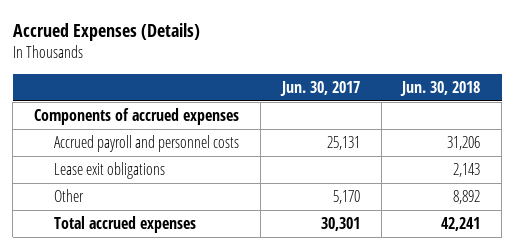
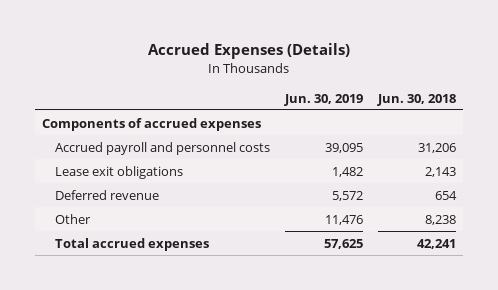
[279,80,360,96] Jun. 30, 2017 -> none
none -> [283,93,363,106] Jun. 30, 2019
none -> [54,189,159,200] Deferred revenue
[453,190,481,205] 8,892 -> [424,214,456,225] 8,238

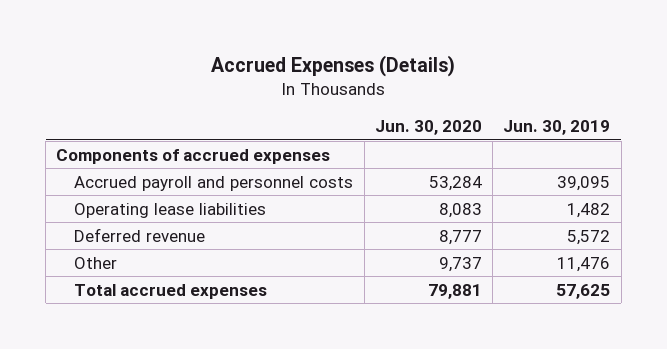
[376,93,456,106] Jun. 30, 2018 -> none
none -> [374,120,482,136] Jun. 30, 2020
[54,165,183,179] Lease exit obligations -> [74,202,267,218] Operating lease liabilities

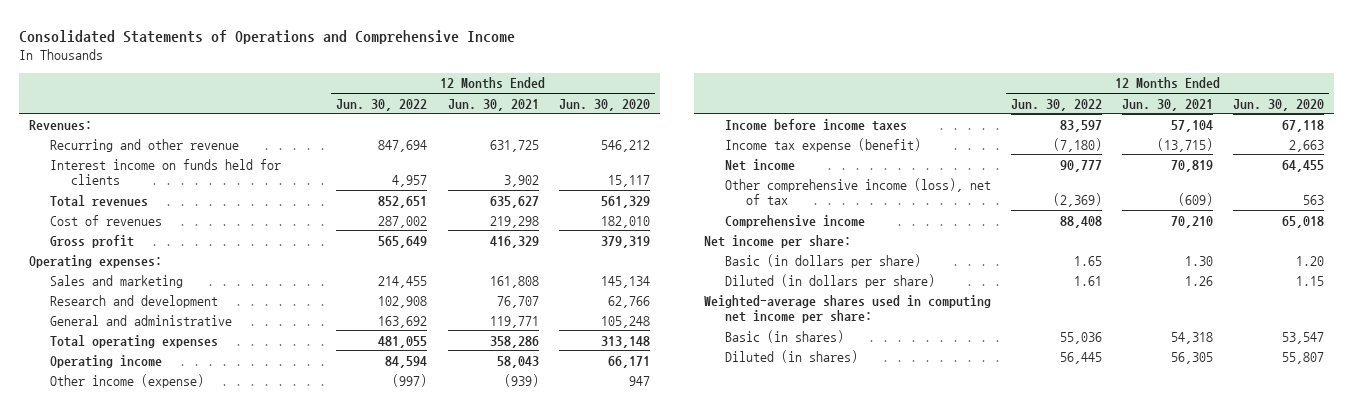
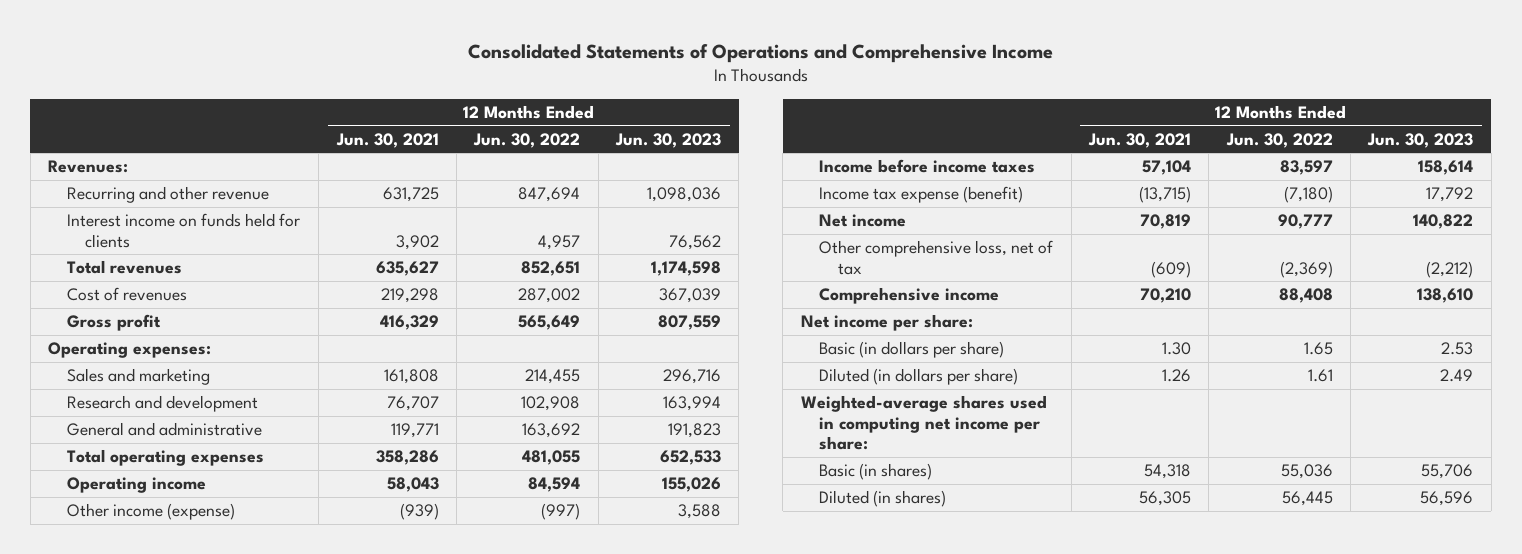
[558,98,650,111] Jun. 30, 2020 -> none
none -> [615,132,722,148] Jun. 30, 2023
[725,177,992,206] Other comprehensive income (loss), net of tax -> [819,240,1054,275] Other comprehensive loss, net of tax

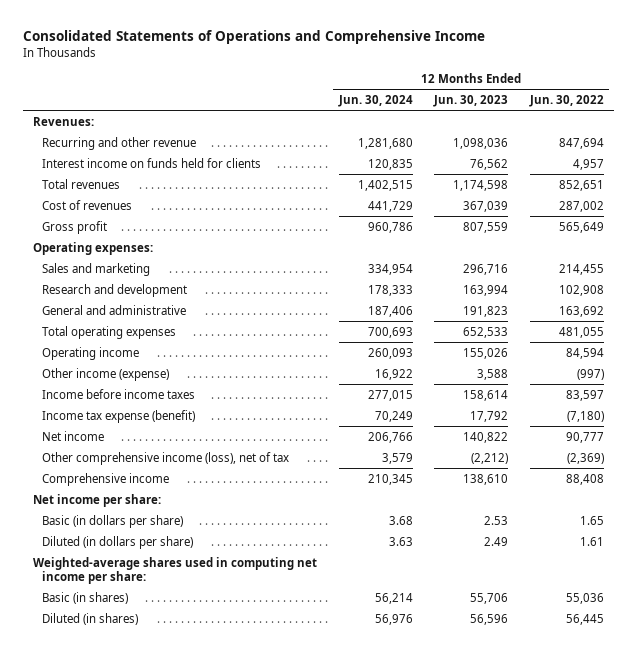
[335,132,439,148] Jun. 30, 2021 -> none
none -> [337,95,413,108] Jun. 30, 2024
[819,240,1054,275] Other comprehensive loss, net of tax -> [41,451,289,465] Other comprehensive income (loss), net of tax

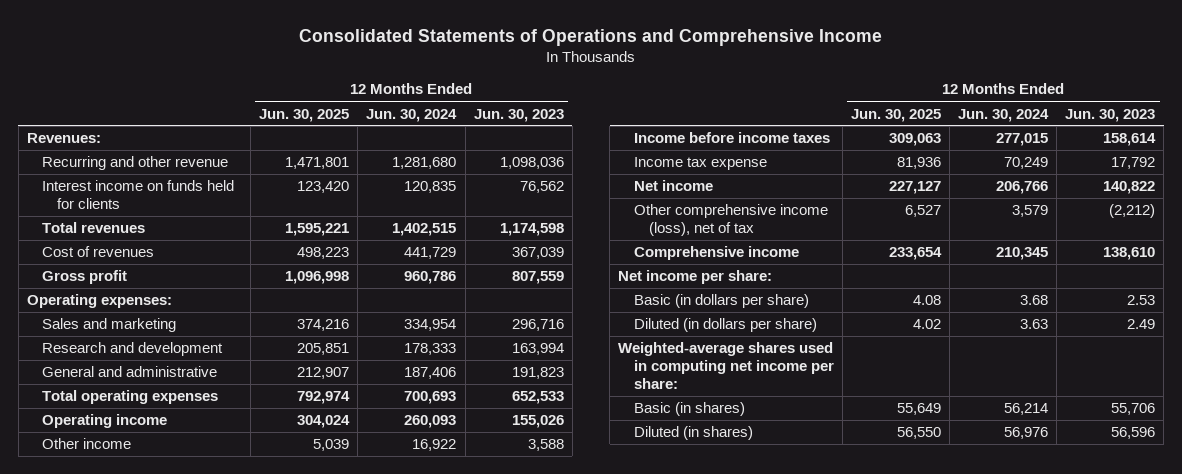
[528,95,604,108] Jun. 30, 2022 -> none
none -> [259,108,350,122] Jun. 30, 2025
[41,367,169,381] Other income (expense) -> [42,438,132,450] Other income
[41,409,195,423] Income tax expense (benefit) -> [633,157,767,171] Income tax expense

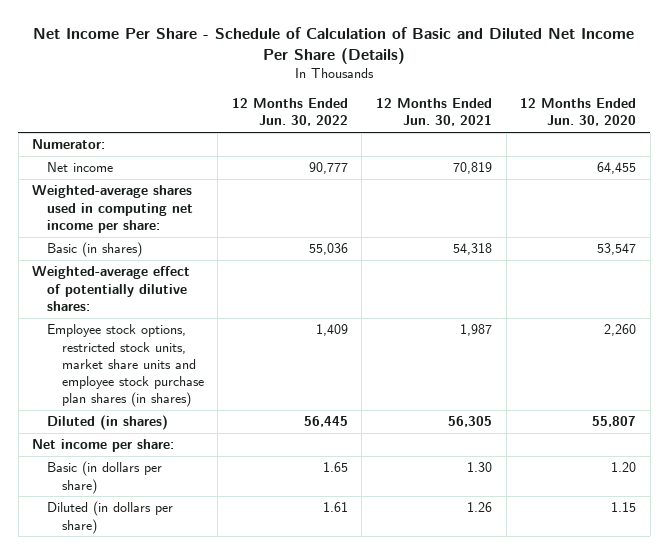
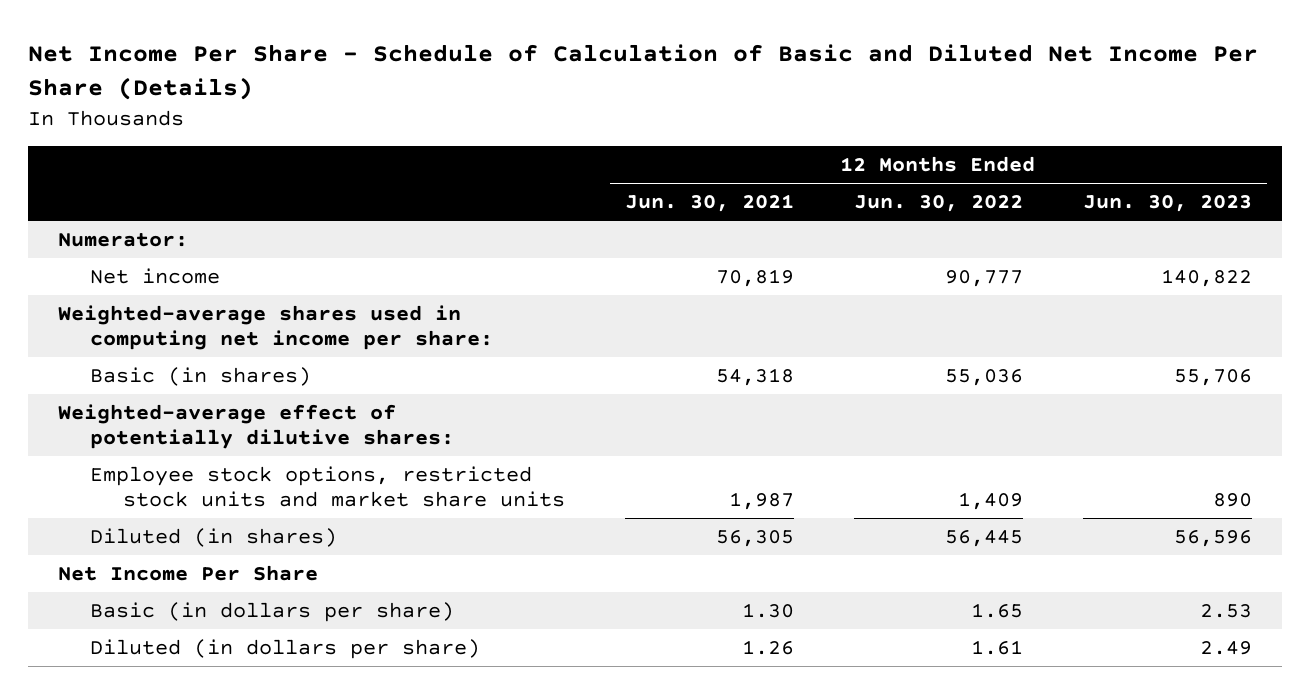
[520,98,637,127] 12 Months Ended Jun. 30, 2020 -> none
none -> [1082,195,1252,213] Jun. 30, 2023
[47,324,204,408] Employee stock options, restricted stock units, market share units and employee stock purchase plan shares (in shares) -> [90,465,565,508] Employee stock options, restricted stock units and market share units
[32,439,175,453] Net income per share: -> [57,564,318,581] Net Income Per Share

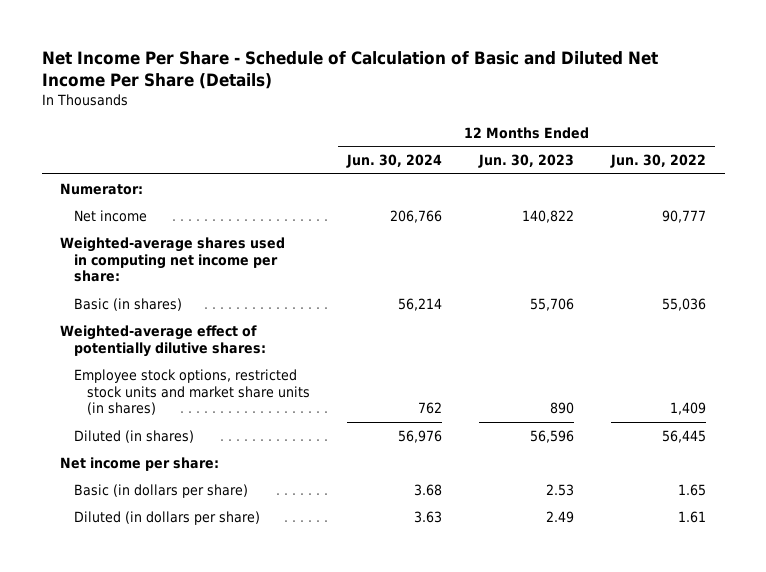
[624,194,794,213] Jun. 30, 2021 -> none
none -> [346,154,443,169] Jun. 30, 2024
[90,465,565,508] Employee stock options, restricted stock units and market share units -> [73,368,310,416] Employee stock options, restricted stock units and market share units (in shares)
[57,564,318,581] Net Income Per Share -> [60,456,220,471] Net income per share:

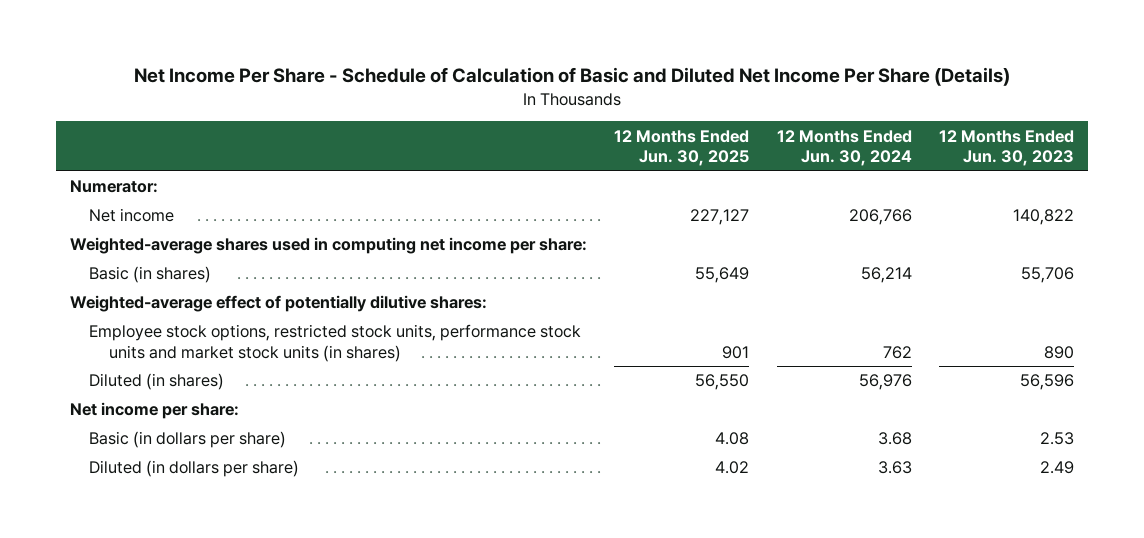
[610,154,707,169] Jun. 30, 2022 -> none
none -> [614,129,750,166] 12 Months Ended Jun. 30, 2025
[73,368,310,416] Employee stock options, restricted stock units and market share units (in shares) -> [89,324,582,362] Employee stock options, restricted stock units, performance stock units and market stock units (in shares)

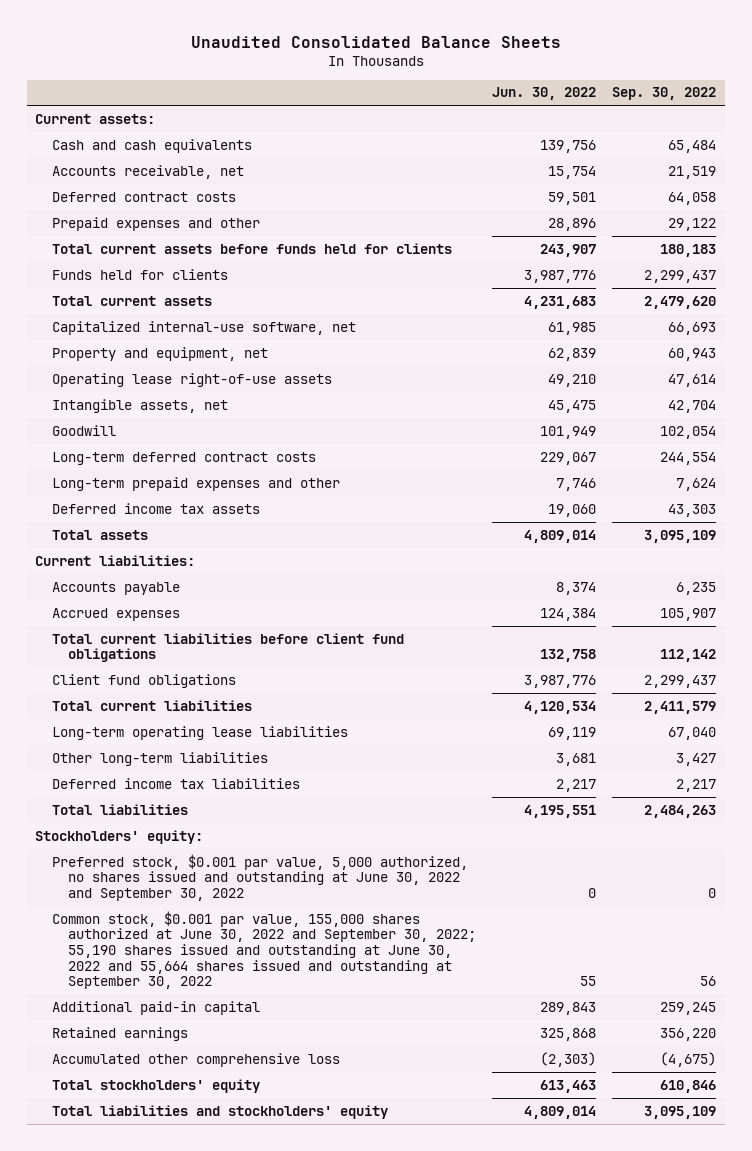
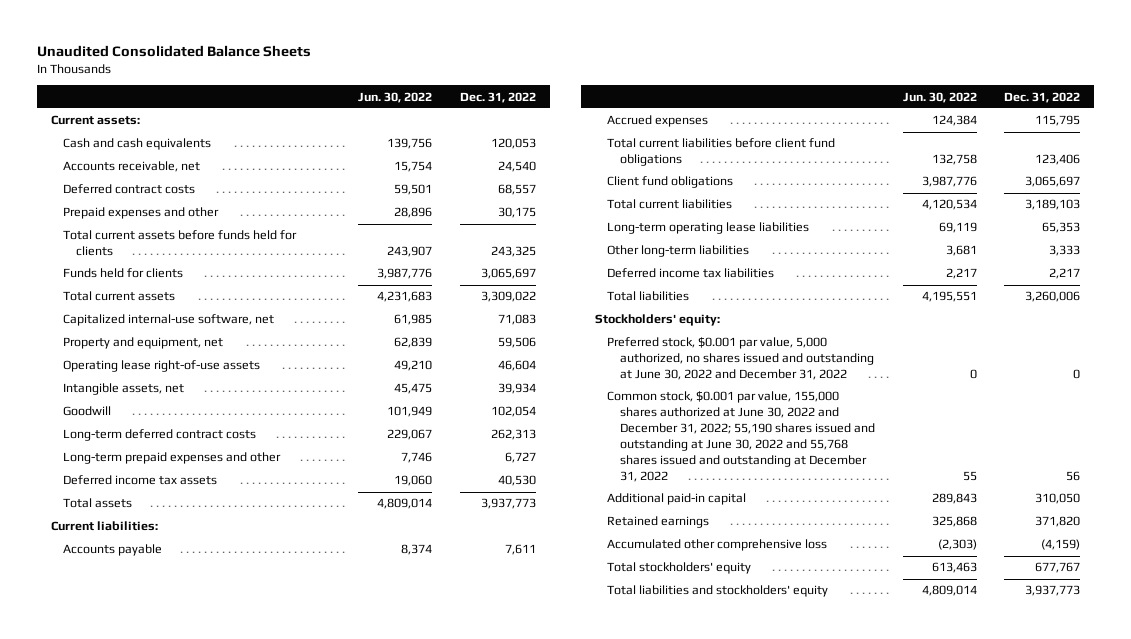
[612,87,717,101] Sep. 30, 2022 -> none
none -> [459,91,536,103] Dec. 31, 2022
[51,853,468,902] Preferred stock, $0.001 par value, 5,000 authorized, no shares issued and outstanding at June 30, 2022 and September 30, 2022 -> [607,337,874,381] Preferred stock, $0.001 par value, 5,000 authorized, no shares issued and outstanding at June 30, 2022 and December 31, 2022
[51,910,476,990] Common stock, $0.001 par value, 155,000 shares authorized at June 30, 2022 and September 30, 2022; 55,190 shares issued and outstanding at June 30, 2022 and 55,664 shares issued and outstanding at September 30, 2022 -> [607,391,875,482] Common stock, $0.001 par value, 155,000 shares authorized at June 30, 2022 and December 31, 2022; 55,190 shares issued and outstanding at June 30, 2022 and 55,768 shares issued and outstanding at December 31, 2022

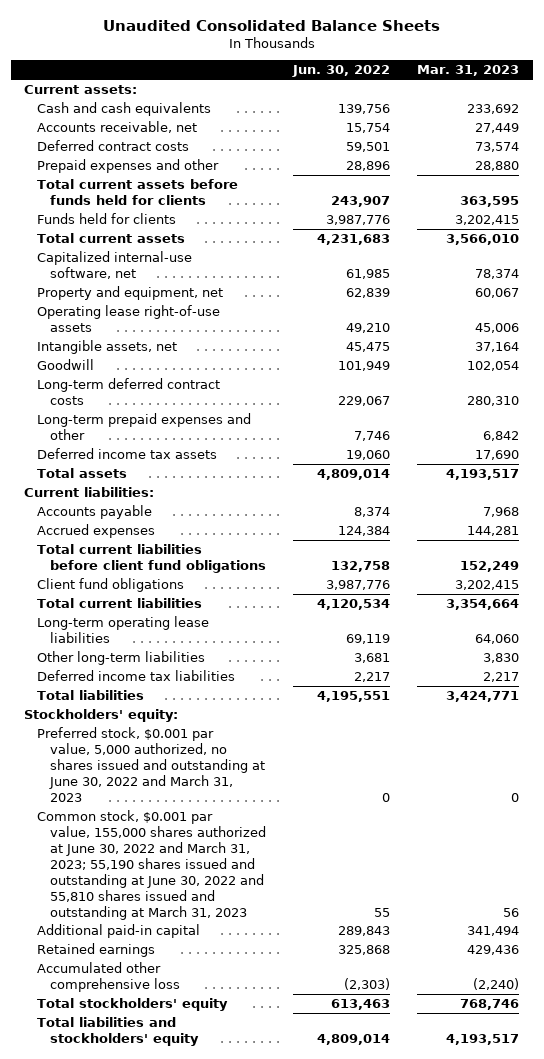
[459,91,536,103] Dec. 31, 2022 -> none
none -> [417,65,520,77] Mar. 31, 2023
[607,337,874,381] Preferred stock, $0.001 par value, 5,000 authorized, no shares issued and outstanding at June 30, 2022 and December 31, 2022 -> [37,727,266,802] Preferred stock, $0.001 par value, 5,000 authorized, no shares issued and outstanding at June 30, 2022 and March 31, 2023
[607,391,875,482] Common stock, $0.001 par value, 155,000 shares authorized at June 30, 2022 and December 31, 2022; 55,190 shares issued and outstanding at June 30, 2022 and 55,768 shares issued and outstanding at December 31, 2022 -> [37,810,267,920] Common stock, $0.001 par value, 155,000 shares authorized at June 30, 2022 and March 31, 2023; 55,190 shares issued and outstanding at June 30, 2022 and 55,810 shares issued and outstanding at March 31, 2023

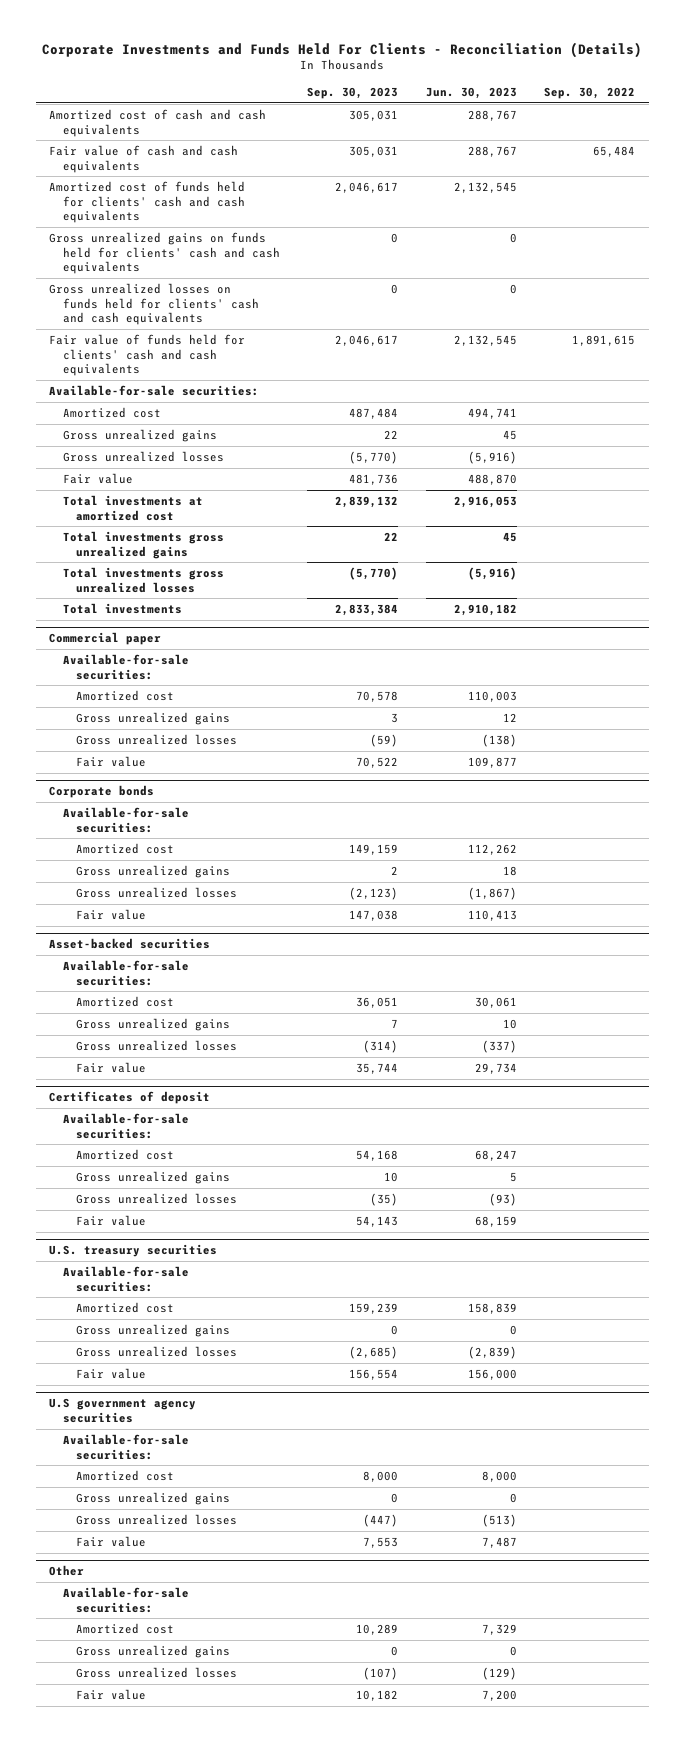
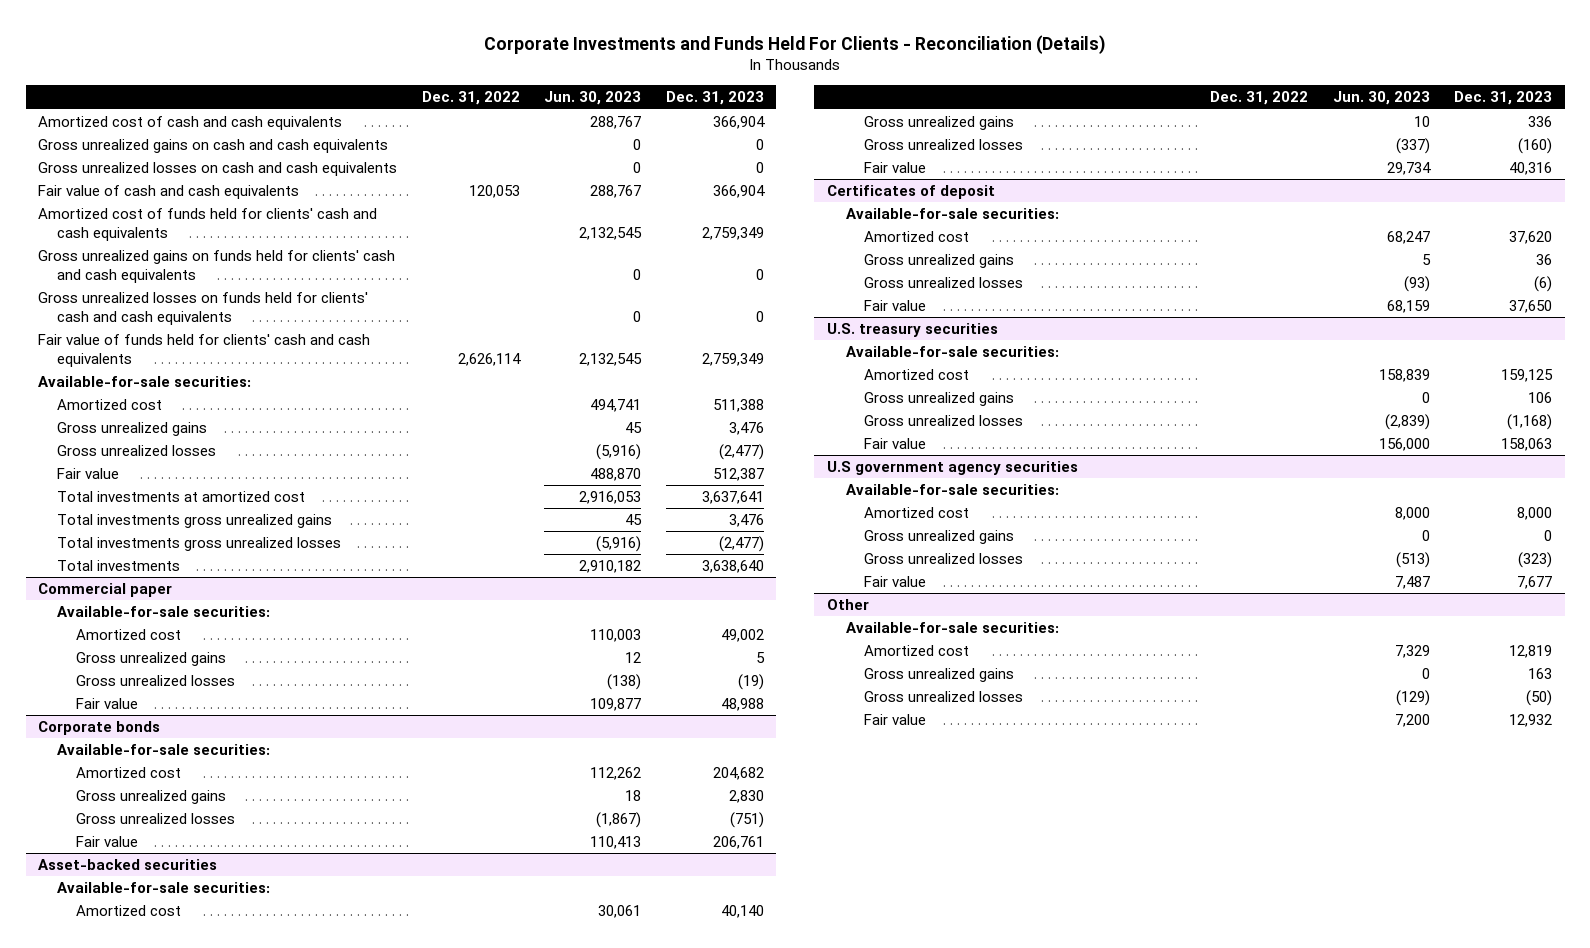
[307,86,399,99] Sep. 30, 2023 -> none
[544,86,636,99] Sep. 30, 2022 -> none
none -> [421,91,520,106] Dec. 31, 2022
none -> [665,91,764,106] Dec. 31, 2023
none -> [38,138,389,153] Gross unrealized gains on cash and cash equivalents
none -> [38,161,398,176] Gross unrealized losses on cash and cash equivalents

